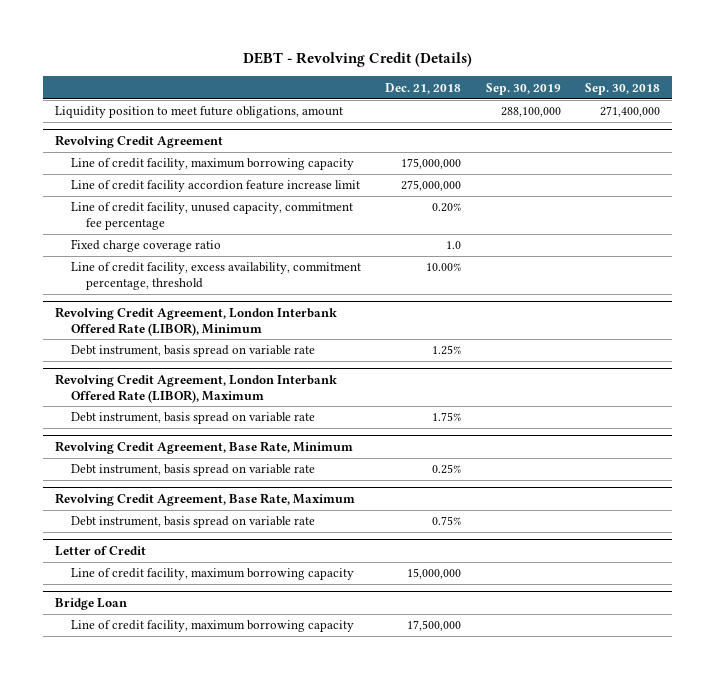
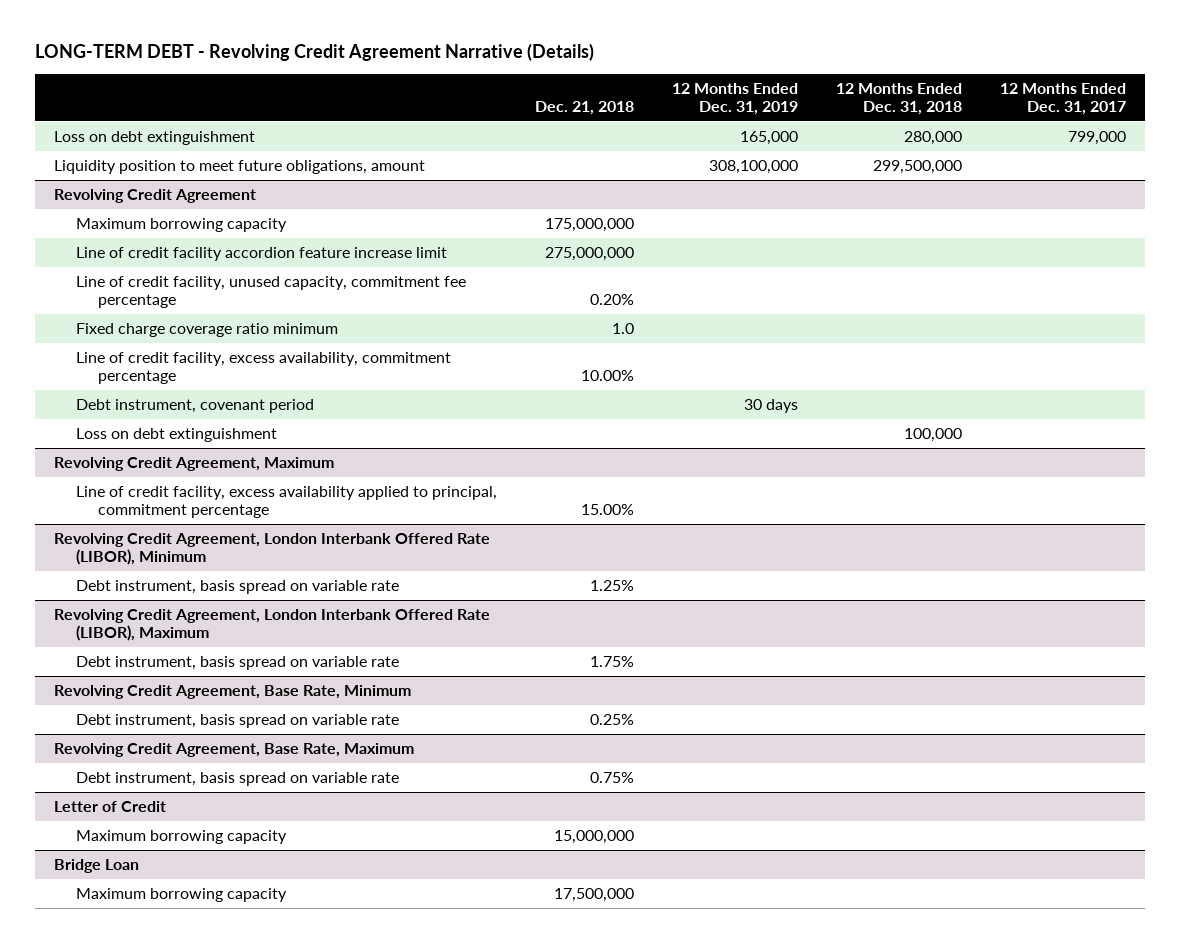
[242,52,472,68] DEBT - Revolving Credit (Details) -> [34,43,594,62] LONG-TERM DEBT - Revolving Credit Agreement Narrative (Details)
[485,82,561,95] Sep. 30, 2019 -> none
[585,82,661,95] Sep. 30, 2018 -> none
none -> [671,82,798,115] 12 Months Ended Dec. 31, 2019
none -> [836,82,963,115] 12 Months Ended Dec. 31, 2018
none -> [1000,82,1127,115] 12 Months Ended Dec. 31, 2017
none -> [53,130,255,145] Loss on debt extinguishment
[70,158,354,171] Line of credit facility, maximum borrowing capacity -> [75,217,287,232] Maximum borrowing capacity
[70,239,221,253] Fixed charge coverage ratio -> [75,322,338,337] Fixed charge coverage ratio minimum
[70,262,361,290] Line of credit facility, excess availability, commitment percentage, threshold -> [75,351,451,385] Line of credit facility, excess availability, commitment percentage
none -> [75,398,314,413] Debt instrument, covenant period
none -> [75,427,277,442] Loss on debt extinguishment
none -> [53,456,334,471] Revolving Credit Agreement, Maximum
none -> [75,485,497,519] Line of credit facility, excess availability applied to principal, commitment percentage
[70,568,354,581] Line of credit facility, maximum borrowing capacity -> [75,829,287,844] Maximum borrowing capacity
[70,620,354,633] Line of credit facility, maximum borrowing capacity -> [75,887,287,902] Maximum borrowing capacity

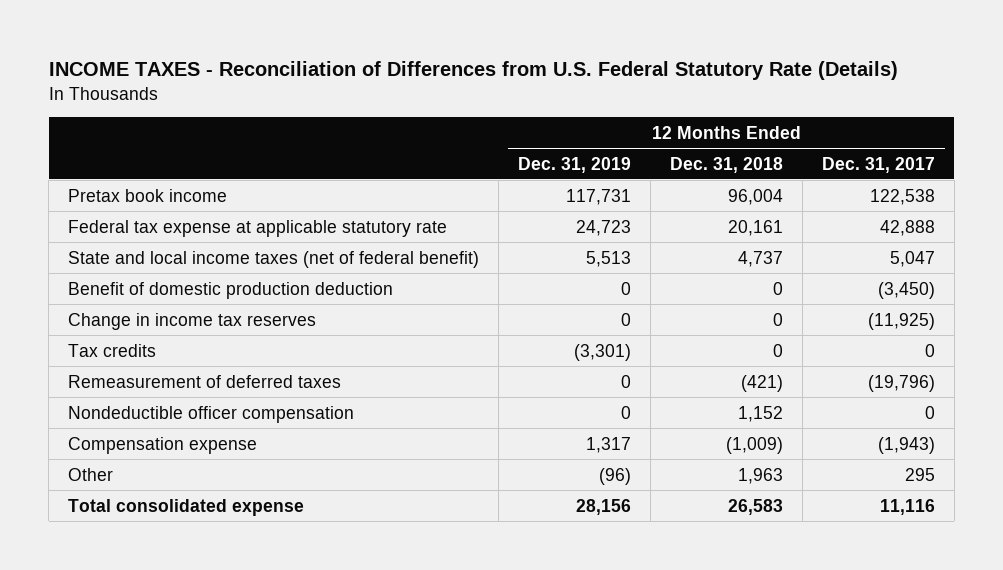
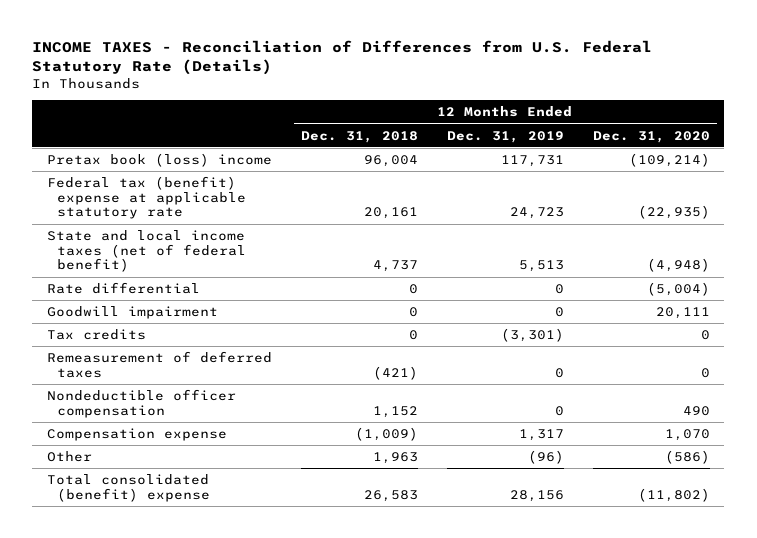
[822,156,936,173] Dec. 31, 2017 -> none
none -> [592,130,710,143] Dec. 31, 2020
[68,188,228,202] Pretax book income -> [46,153,272,168] Pretax book (loss) income
[68,219,448,237] Federal tax expense at applicable statutory rate -> [46,176,247,220] Federal tax (benefit) expense at applicable statutory rate
[68,281,394,299] Benefit of domestic production deduction -> none
[68,312,317,330] Change in income tax reserves -> none
none -> [46,282,200,295] Rate differential
none -> [46,306,218,320] Goodwill impairment
[68,498,305,516] Total consolidated expense -> [46,474,211,502] Total consolidated (benefit) expense

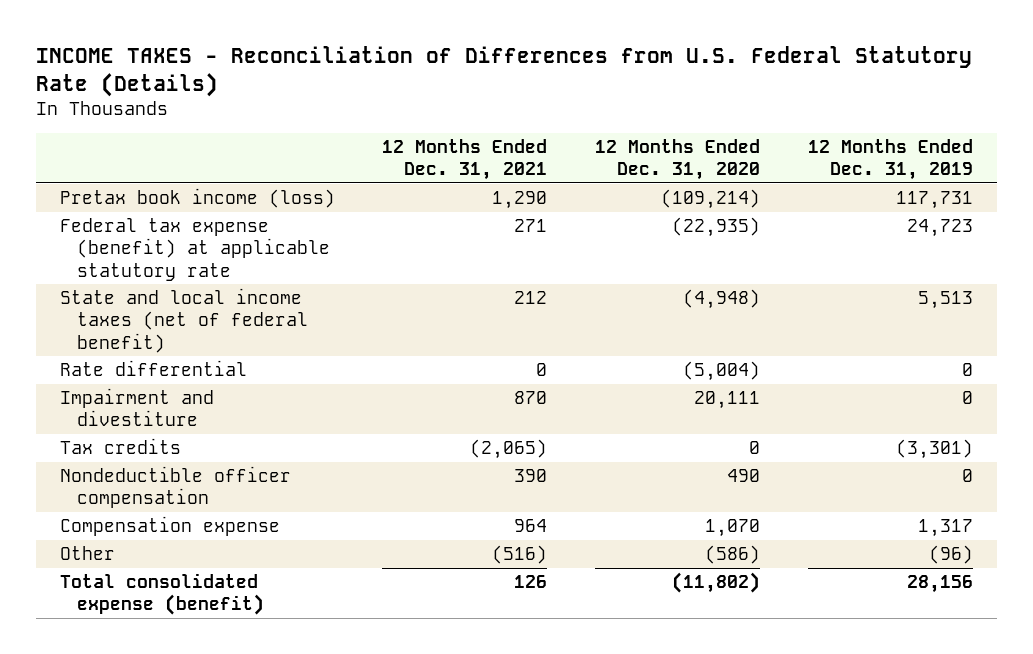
[300,130,418,143] Dec. 31, 2018 -> none
none -> [382,138,548,181] 12 Months Ended Dec. 31, 2021
[46,153,272,168] Pretax book (loss) income -> [59,188,335,209] Pretax book income (loss)
[46,176,247,220] Federal tax (benefit) expense at applicable statutory rate -> [59,218,331,281] Federal tax expense (benefit) at applicable statutory rate
[46,306,218,320] Goodwill impairment -> [59,388,214,427] Impairment and divestiture
[46,351,272,378] Remeasurement of deferred taxes -> none
[46,474,211,502] Total consolidated (benefit) expense -> [59,573,265,616] Total consolidated expense (benefit)

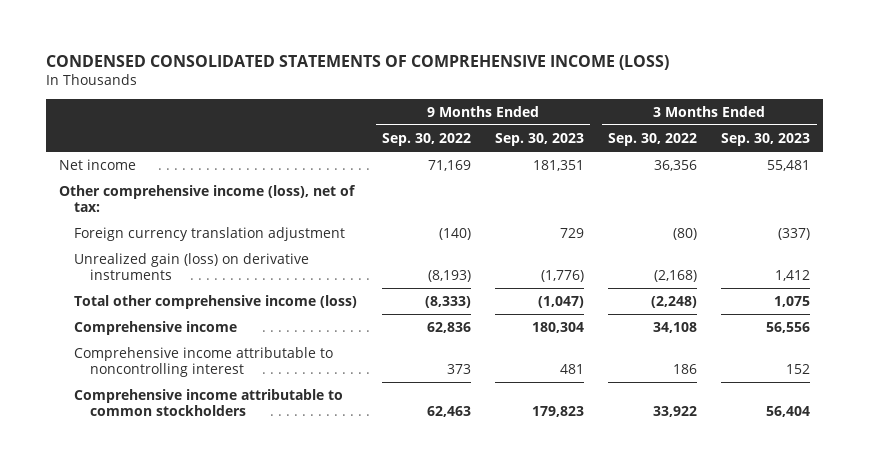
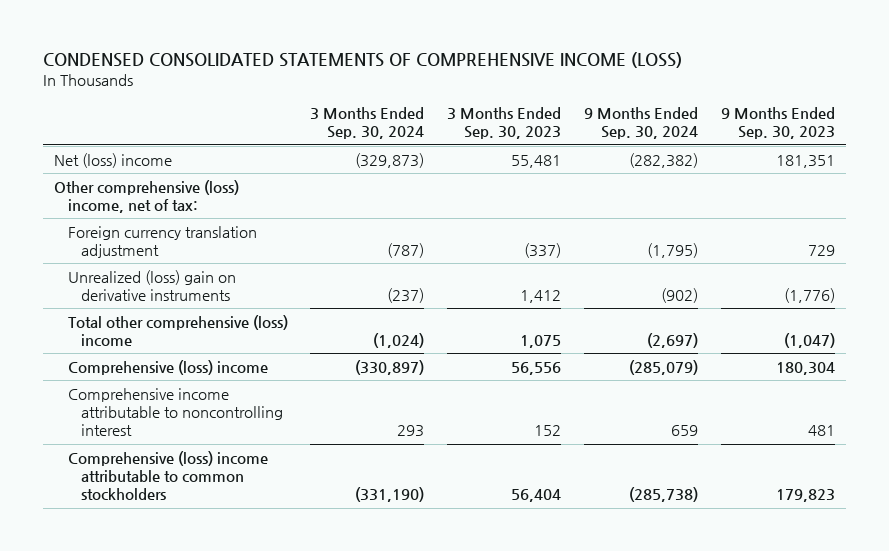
[381,132,471,146] Sep. 30, 2022 -> none
[608,132,698,146] Sep. 30, 2022 -> none
none -> [310,107,425,140] 3 Months Ended Sep. 30, 2024
none -> [583,107,698,140] 9 Months Ended Sep. 30, 2024
[58,158,136,170] Net income -> [54,152,173,168] Net (loss) income
[58,184,356,212] Other comprehensive income (loss), net of tax: -> [54,179,240,213] Other comprehensive (loss) income, net of tax:
[74,252,310,280] Unrealized gain (loss) on derivative instruments -> [67,269,236,301] Unrealized (loss) gain on derivative instruments
[74,294,358,309] Total other comprehensive income (loss) -> [67,314,288,346] Total other comprehensive (loss) income
[74,320,238,335] Comprehensive income -> [67,359,268,375] Comprehensive (loss) income
[74,388,344,416] Comprehensive income attributable to common stockholders -> [67,450,268,501] Comprehensive (loss) income attributable to common stockholders

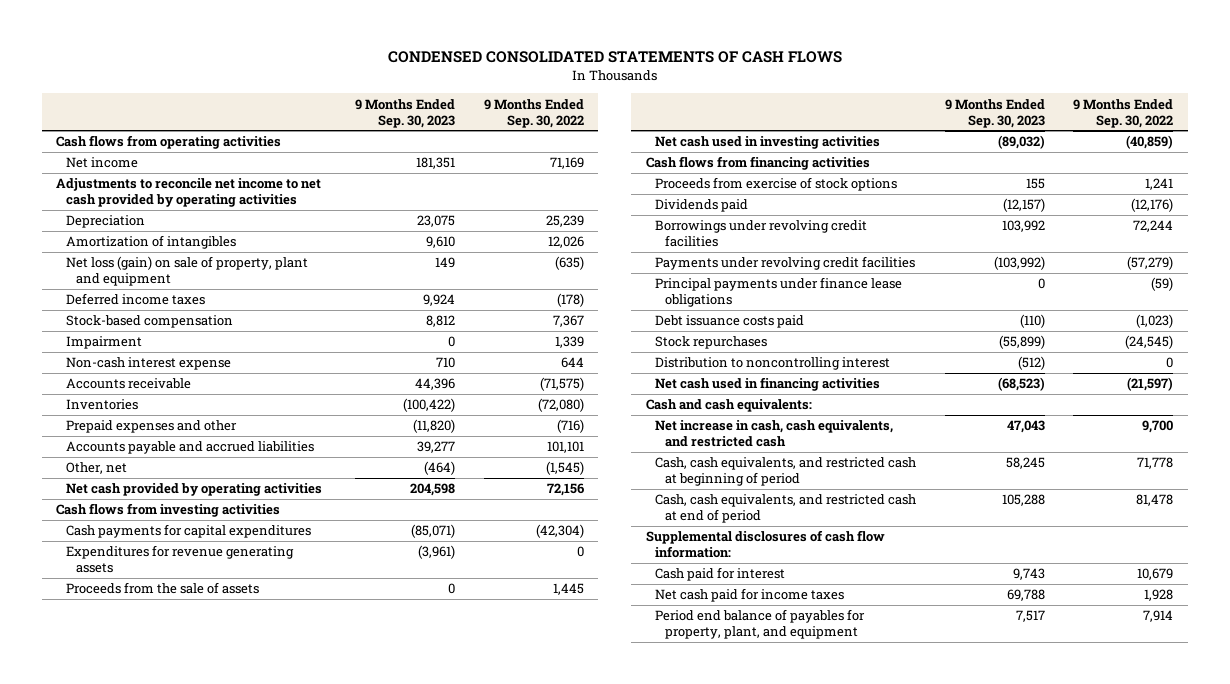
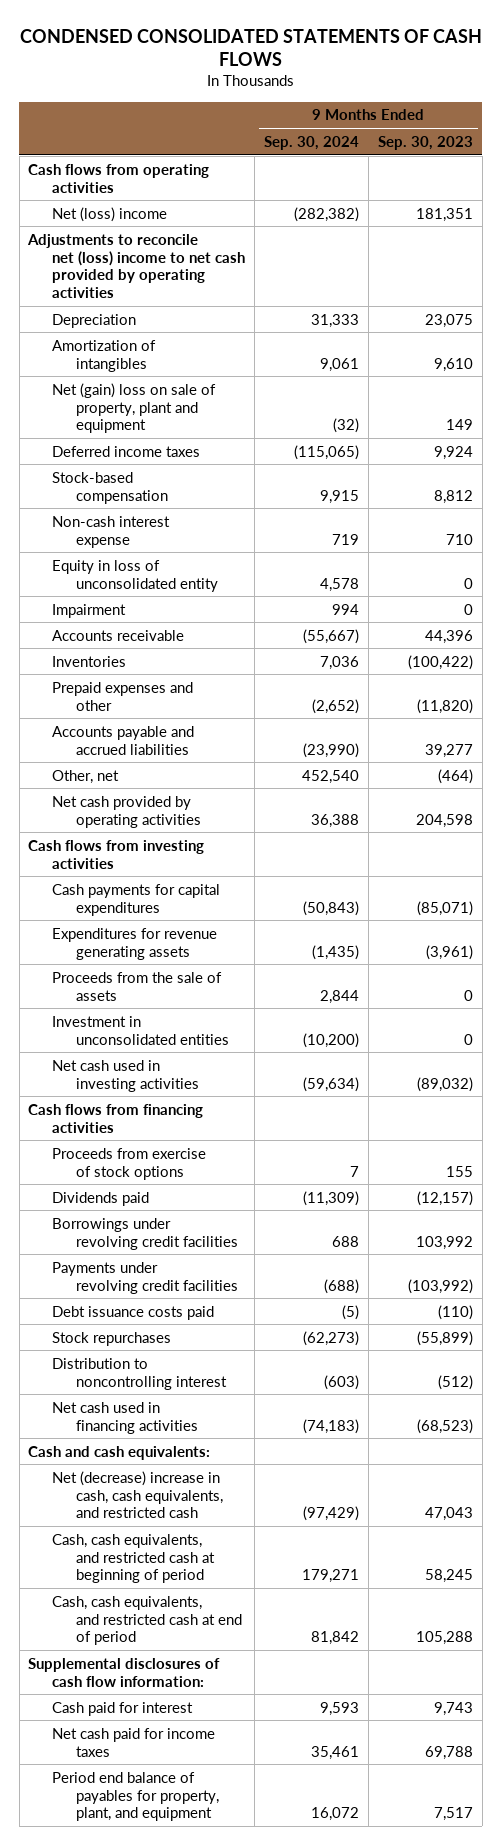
[483,98,584,128] 9 Months Ended Sep. 30, 2022 -> none
none -> [264,135,360,150] Sep. 30, 2024
[65,157,138,169] Net income -> [52,206,168,222] Net (loss) income
[56,178,322,208] Adjustments to reconcile net income to net cash provided by operating activities -> [27,233,246,299] Adjustments to reconcile net (loss) income to net cash provided by operating activities
[65,256,308,287] Net loss (gain) on sale of property, plant and equipment -> [52,382,217,434] Net (gain) loss on sale of property, plant and equipment
none -> [52,559,219,592] Equity in loss of unconsolidated entity
[65,336,142,350] Impairment -> [52,603,127,618] Impairment
none -> [52,1015,230,1045] Investment in unconsolidated entities
[655,277,903,308] Principal payments under finance lease obligations -> none
[655,420,894,448] Net increase in cash, cash equivalents, and restricted cash -> [52,1470,224,1519] Net (decrease) increase in cash, cash equivalents, and restricted cash

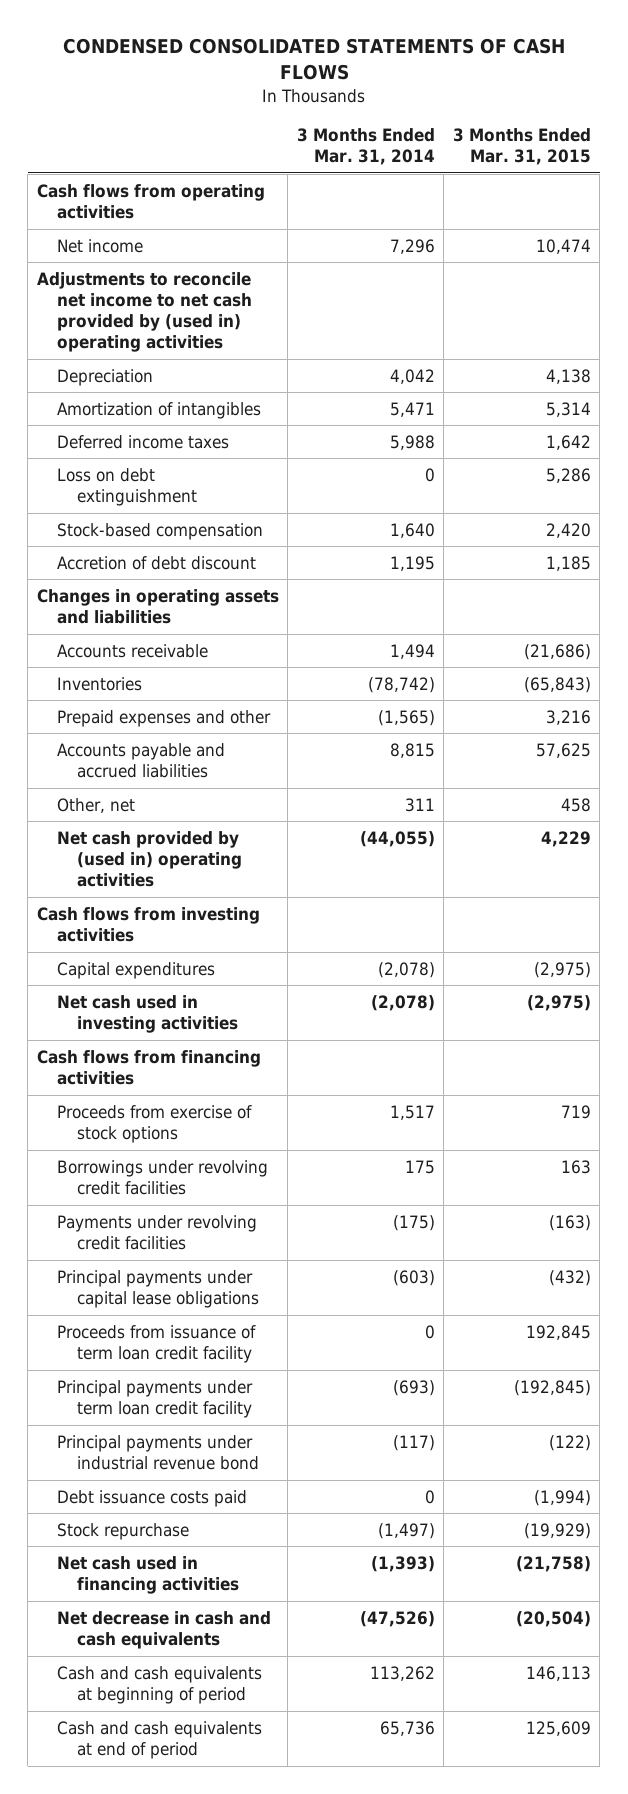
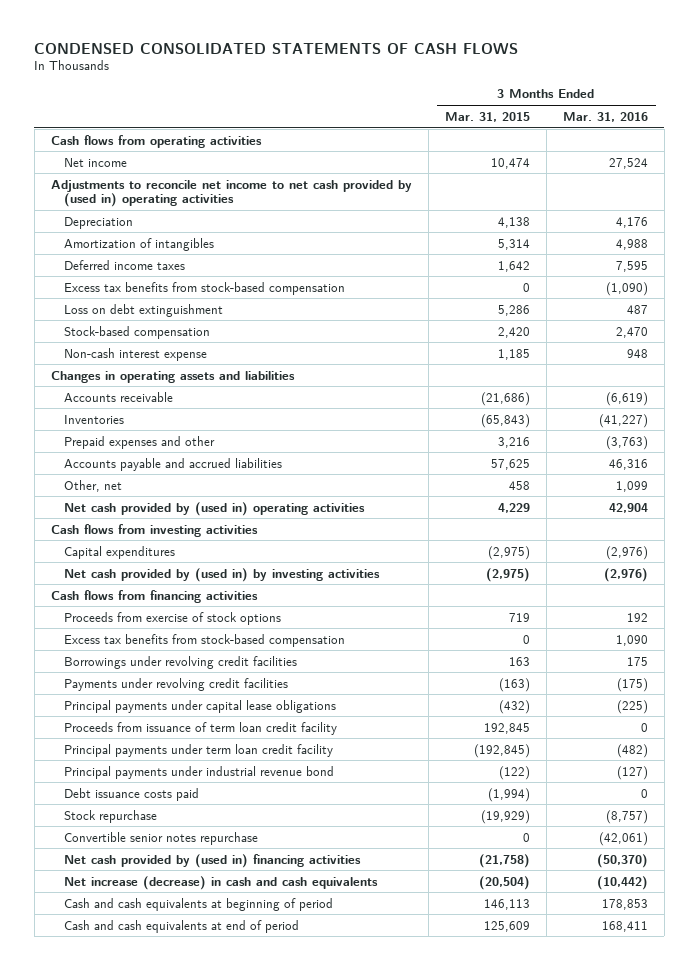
[296,127,435,166] 3 Months Ended Mar. 31, 2014 -> none
none -> [562,111,648,122] Mar. 31, 2016
none -> [64,281,346,295] Excess tax benefits from stock-based compensation
[56,555,256,570] Accretion of debt discount -> [64,347,208,361] Non-cash interest expense
[56,994,238,1033] Net cash used in investing activities -> [64,567,381,582] Net cash provided by (used in) by investing activities
none -> [64,633,346,647] Excess tax benefits from stock-based compensation
none -> [64,831,259,845] Convertible senior notes repurchase
[56,1555,239,1594] Net cash used in financing activities -> [64,853,362,868] Net cash provided by (used in) financing activities
[56,1610,271,1649] Net decrease in cash and cash equivalents -> [64,875,379,890] Net increase (decrease) in cash and cash equivalents

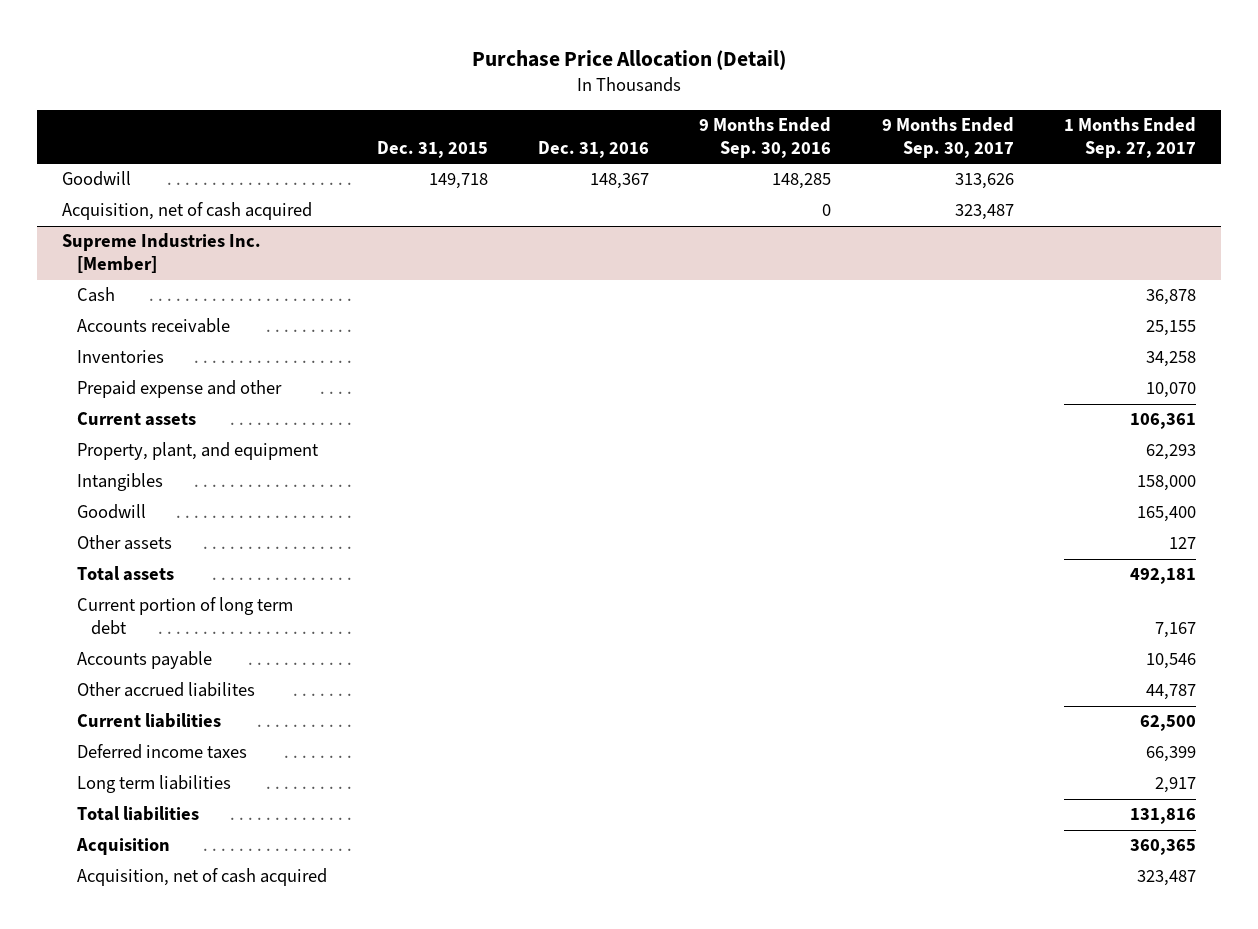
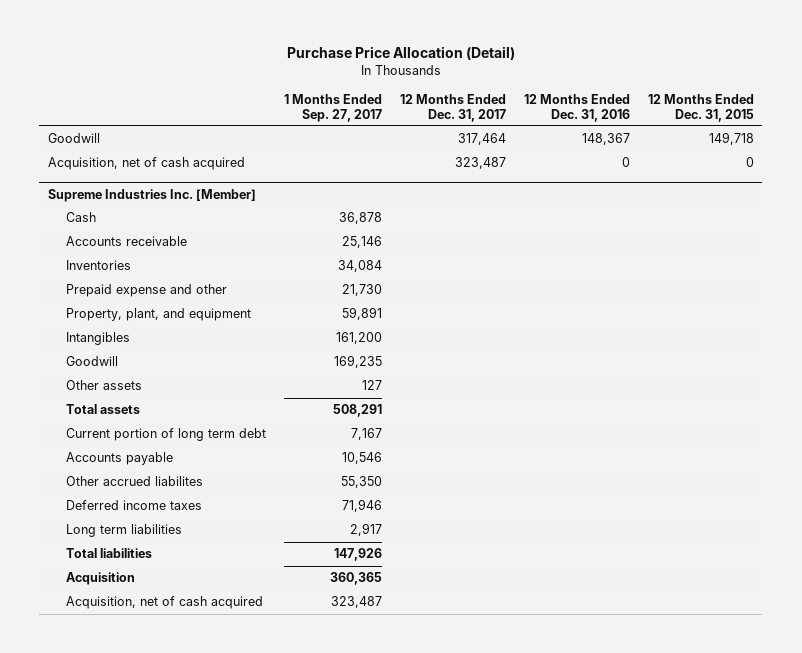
[376,140,488,158] Dec. 31, 2015 -> none
[538,140,650,158] Dec. 31, 2016 -> none
[699,116,832,158] 9 Months Ended Sep. 30, 2016 -> none
[881,116,1014,158] 9 Months Ended Sep. 30, 2017 -> none
none -> [399,93,506,122] 12 Months Ended Dec. 31, 2017
none -> [523,93,630,122] 12 Months Ended Dec. 31, 2016
none -> [647,93,754,122] 12 Months Ended Dec. 31, 2015
[76,412,196,427] Current assets -> none
[1145,320,1196,337] 25,155 -> [341,236,382,249] 25,146
[1145,351,1196,368] 34,258 -> [337,260,382,273] 34,084
[1145,382,1196,399] 10,070 -> [341,284,382,297] 21,730
[1145,444,1196,461] 62,293 -> [341,307,382,321] 59,891
[1136,475,1196,492] 158,000 -> [335,332,382,345] 161,200
[1136,506,1196,523] 165,400 -> [333,355,382,369] 169,235
[1129,568,1196,585] 492,181 -> [332,404,382,418] 508,291
[76,713,221,729] Current liabilities -> none
[1145,684,1196,701] 44,787 -> [340,476,382,489] 55,350
[1145,746,1196,763] 66,399 -> [341,499,382,513] 71,946
[1129,808,1196,825] 131,816 -> [333,548,382,562] 147,926

